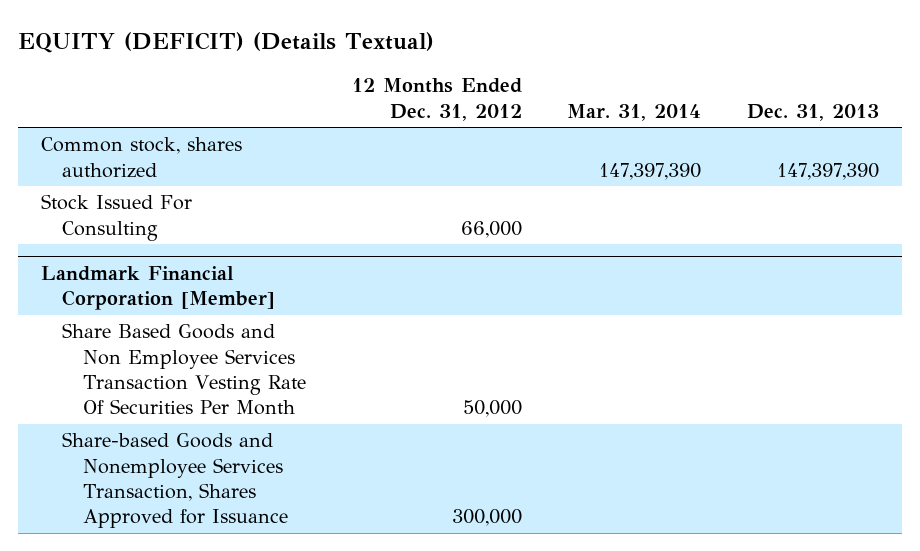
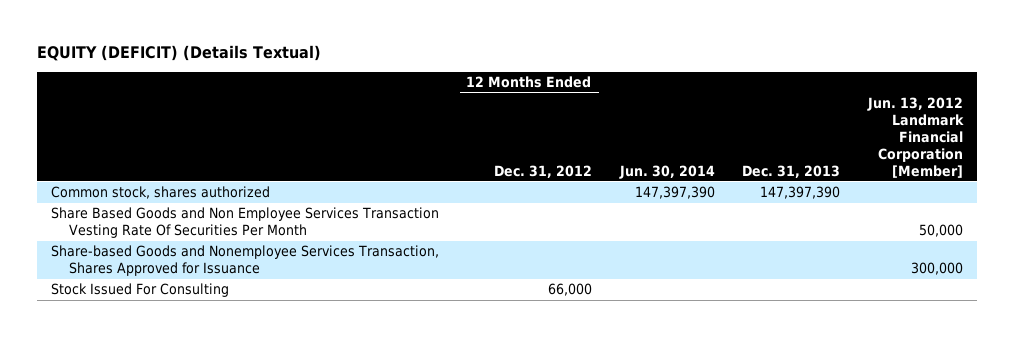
[567,103,702,121] Mar. 31, 2014 -> none
none -> [618,164,715,179] Jun. 30, 2014
none -> [867,96,965,178] Jun. 13, 2012 Landmark Financial Corporation [Member]
none -> [50,207,439,239] Share Based Goods and Non Employee Services Transaction Vesting Rate Of Securities Per Month
none -> [50,245,439,277] Share-based Goods and Nonemployee Services Transaction, Shares Approved for Issuance
[41,265,276,311] Landmark Financial Corporation [Member] -> none
[62,323,306,416] Share Based Goods and Non Employee Services Transaction Vesting Rate Of Securities Per Month -> none
[62,432,288,529] Share-based Goods and Nonemployee Services Transaction, Shares Approved for Issuance -> none

